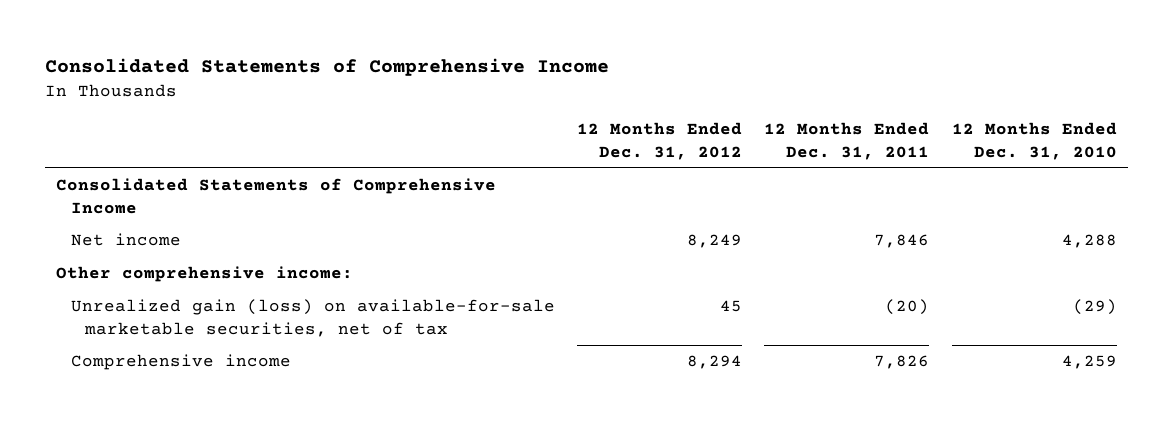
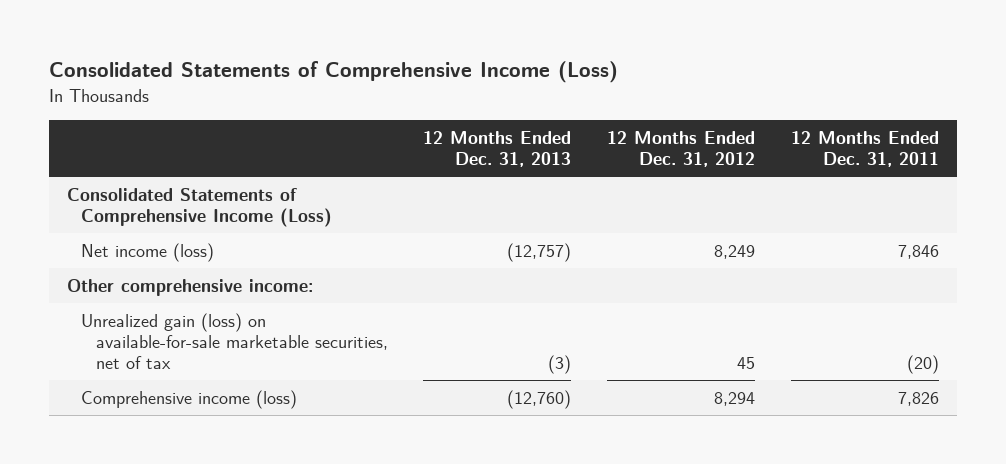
[45,58,610,77] Consolidated Statements of Comprehensive Income -> [48,61,618,84] Consolidated Statements of Comprehensive Income (Loss)
[951,122,1117,160] 12 Months Ended Dec. 31, 2010 -> none
none -> [423,131,572,168] 12 Months Ended Dec. 31, 2013
[56,178,497,214] Consolidated Statements of Comprehensive Income -> [66,188,333,228] Consolidated Statements of Comprehensive Income (Loss)
[70,233,181,247] Net income -> [81,243,215,263] Net income (loss)
[70,354,291,371] Comprehensive income -> [81,390,298,410] Comprehensive income (loss)

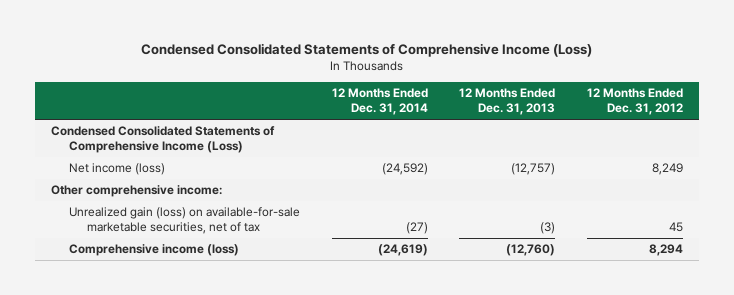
[48,61,618,84] Consolidated Statements of Comprehensive Income (Loss) -> [141,42,593,57] Condensed Consolidated Statements of Comprehensive Income (Loss)
[791,131,940,168] 12 Months Ended Dec. 31, 2011 -> none
none -> [331,88,428,116] 12 Months Ended Dec. 31, 2014
[66,188,333,228] Consolidated Statements of Comprehensive Income (Loss) -> [50,126,275,154] Condensed Consolidated Statements of Comprehensive Income (Loss)

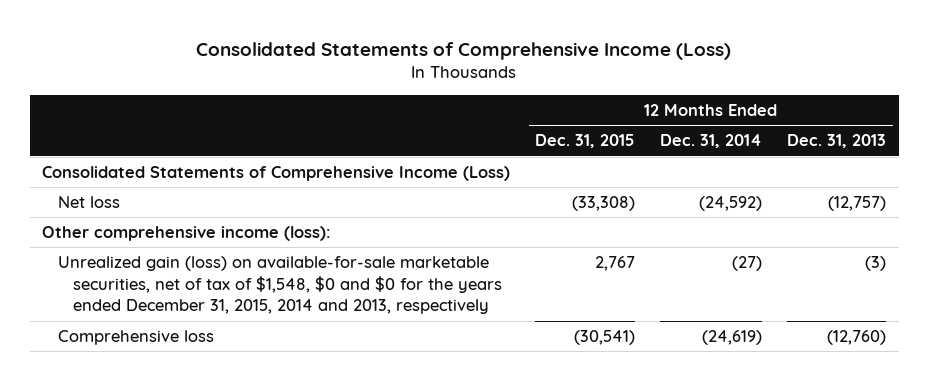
[141,42,593,57] Condensed Consolidated Statements of Comprehensive Income (Loss) -> [196,41,732,60] Consolidated Statements of Comprehensive Income (Loss)
[587,88,684,116] 12 Months Ended Dec. 31, 2012 -> none
none -> [535,134,636,149] Dec. 31, 2015
[50,126,275,154] Condensed Consolidated Statements of Comprehensive Income (Loss) -> [42,166,511,182] Consolidated Statements of Comprehensive Income (Loss)
[68,163,165,176] Net income (loss) -> [57,196,120,209] Net loss
[50,185,222,198] Other comprehensive income: -> [42,226,332,242] Other comprehensive income (loss):
[68,207,300,235] Unrealized gain (loss) on available-for-sale marketable securities, net of tax -> [57,256,503,315] Unrealized gain (loss) on available-for-sale marketable securities, net of tax of $1,548, $0 and $0 for the years ended December 31, 2015, 2014 and 2013, respectively
[68,244,239,257] Comprehensive income (loss) -> [57,330,214,346] Comprehensive loss

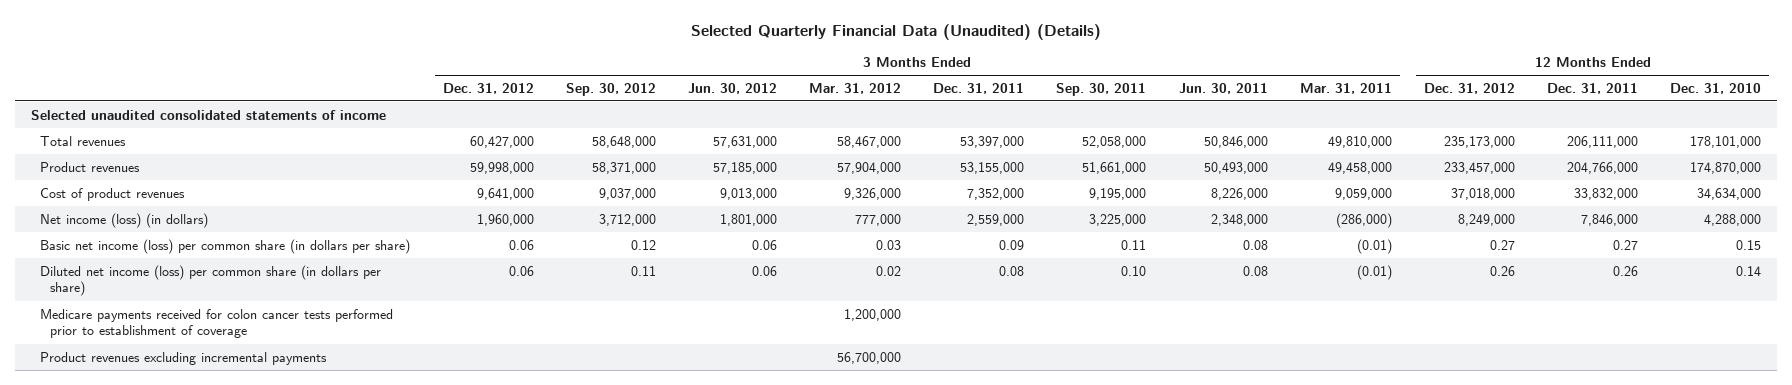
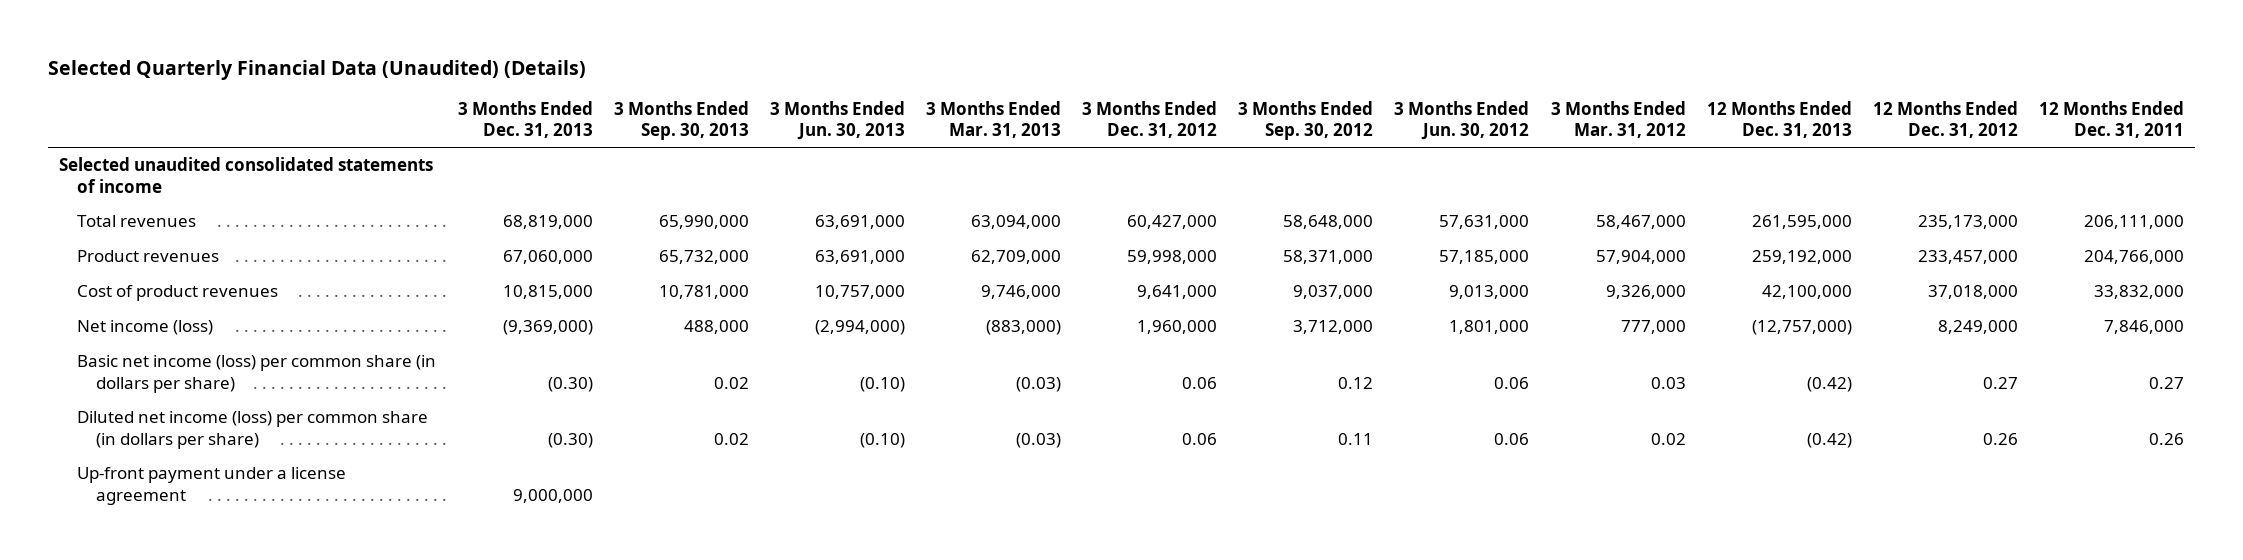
[933,82,1025,94] Dec. 31, 2011 -> none
[1056,82,1147,96] Sep. 30, 2011 -> none
[1178,82,1268,94] Jun. 30, 2011 -> none
[1299,82,1392,94] Mar. 31, 2011 -> none
[1670,82,1762,94] Dec. 31, 2010 -> none
none -> [457,100,593,139] 3 Months Ended Dec. 31, 2013
none -> [613,100,749,141] 3 Months Ended Sep. 30, 2013
none -> [769,100,905,141] 3 Months Ended Jun. 30, 2013
none -> [925,100,1061,139] 3 Months Ended Mar. 31, 2013
none -> [1706,100,1852,139] 12 Months Ended Dec. 31, 2013
[40,212,209,228] Net income (loss) (in dollars) -> [77,320,214,336] Net income (loss)
[40,308,394,339] Medicare payments received for colon cancer tests performed prior to establishment of coverage -> none
[40,351,328,365] Product revenues excluding incremental payments -> none
none -> [77,467,347,505] Up-front payment under a license agreement

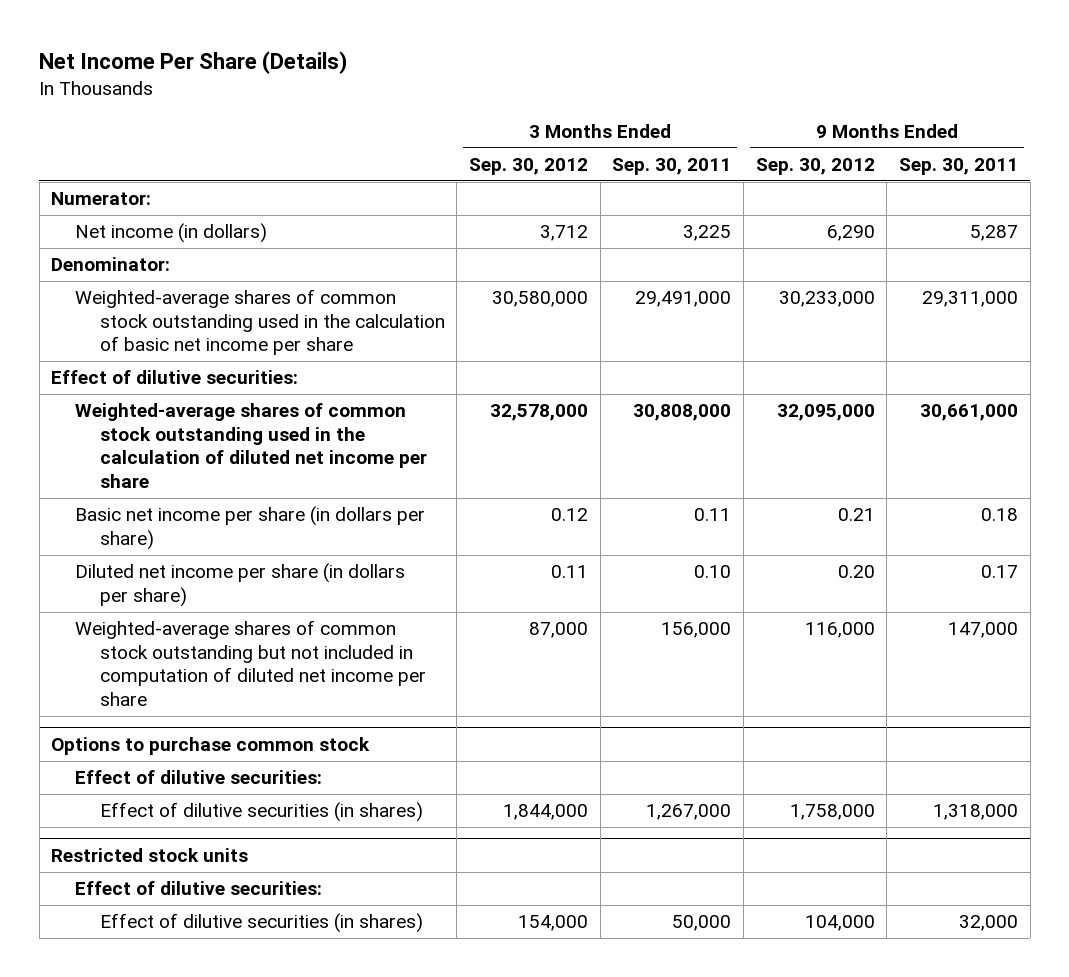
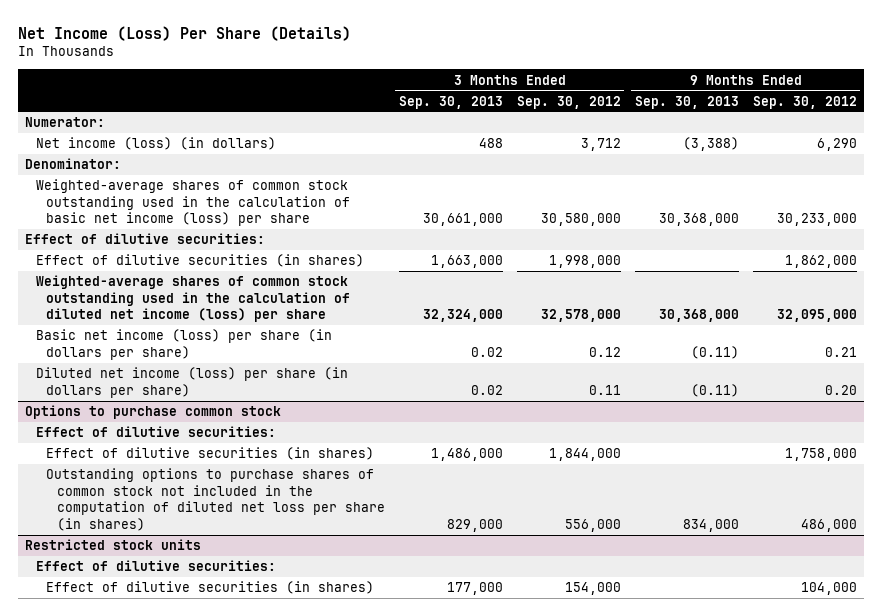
[39,50,348,74] Net Income Per Share (Details) -> [18,25,352,41] Net Income (Loss) Per Share (Details)
[612,157,732,175] Sep. 30, 2011 -> none
[898,157,1018,175] Sep. 30, 2011 -> none
none -> [398,95,503,109] Sep. 30, 2013
none -> [634,95,739,109] Sep. 30, 2013
[75,223,268,244] Net income (in dollars) -> [35,137,276,151] Net income (loss) (in dollars)
[75,289,445,356] Weighted-average shares of common stock outstanding used in the calculation of basic net income per share -> [35,179,351,227] Weighted-average shares of common stock outstanding used in the calculation of basic net income (loss) per share
[75,620,426,706] Weighted-average shares of common stock outstanding but not included in computation of diluted net income per share -> none
none -> [35,254,364,268] Effect of dilutive securities (in shares)
[75,403,427,488] Weighted-average shares of common stock outstanding used in the calculation of diluted net income per share -> [35,275,351,323] Weighted-average shares of common stock outstanding used in the calculation of diluted net income (loss) per share
[75,506,426,550] Basic net income per share (in dollars per share) -> [35,329,332,360] Basic net income (loss) per share (in dollars per share)
[75,563,406,607] Diluted net income per share (in dollars per share) -> [35,367,348,398] Diluted net income (loss) per share (in dollars per share)
none -> [46,468,385,531] Outstanding options to purchase shares of common stock not included in the computation of diluted net loss per share (in shares)

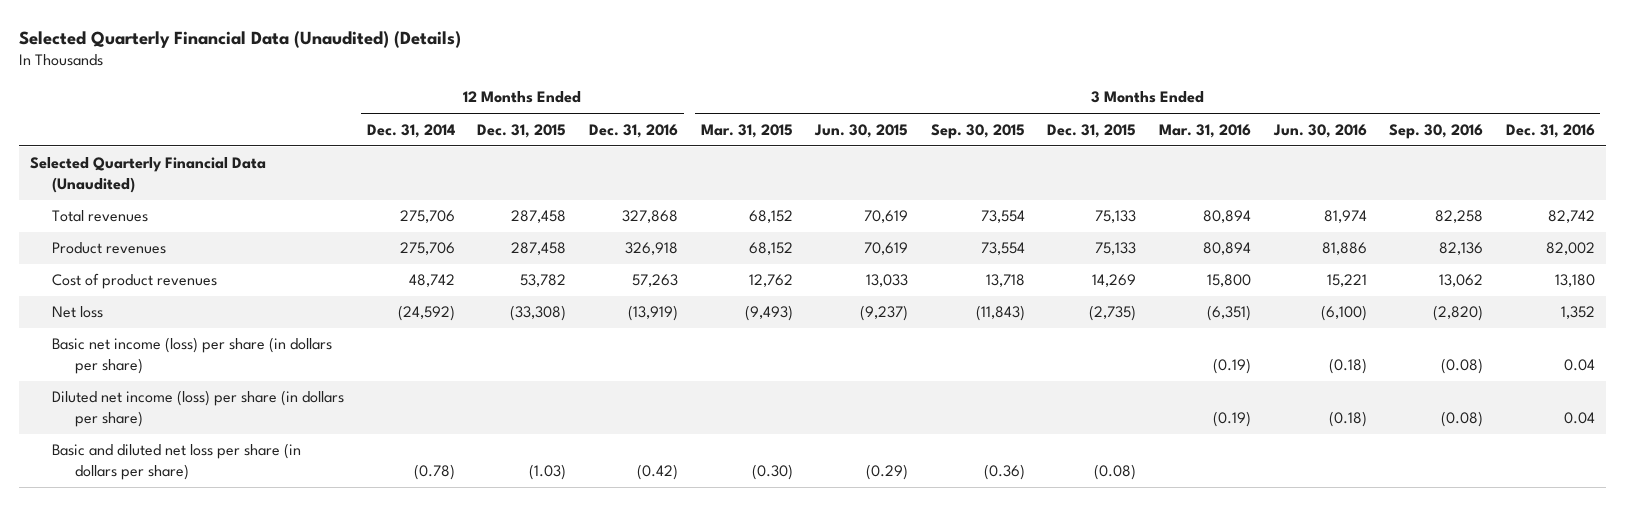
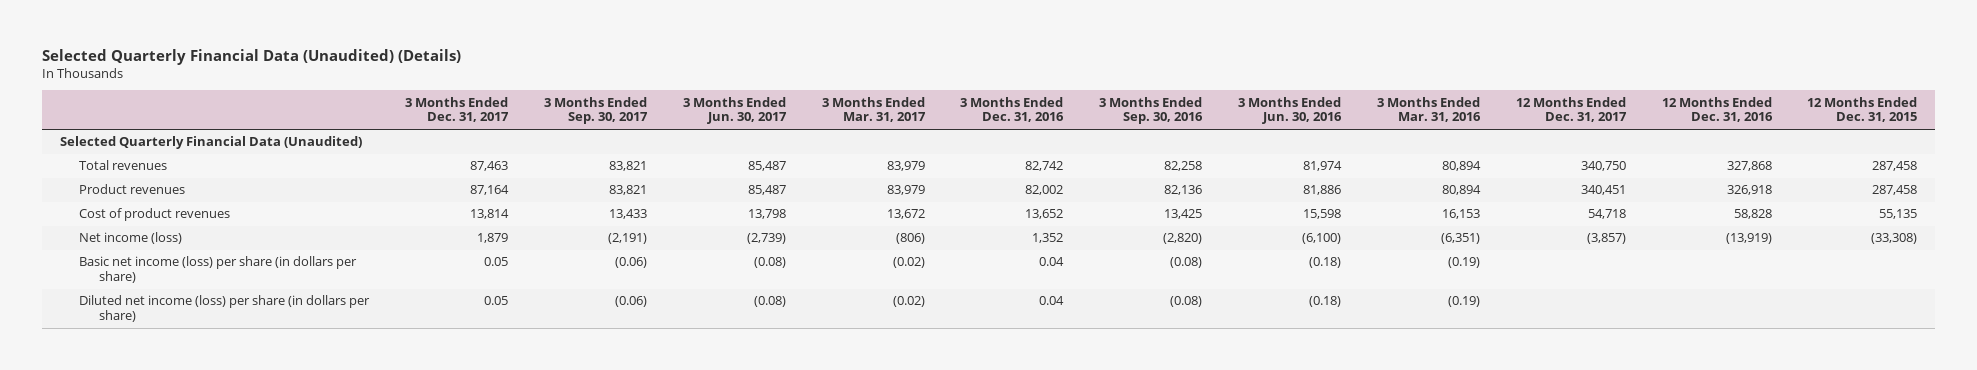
[366,123,455,138] Dec. 31, 2014 -> none
[700,123,793,138] Mar. 31, 2015 -> none
[814,123,909,138] Jun. 30, 2015 -> none
[930,123,1025,139] Sep. 30, 2015 -> none
[1047,123,1137,138] Dec. 31, 2015 -> none
none -> [404,96,509,123] 3 Months Ended Dec. 31, 2017
none -> [543,96,648,125] 3 Months Ended Sep. 30, 2017
none -> [682,96,787,125] 3 Months Ended Jun. 30, 2017
none -> [821,96,926,123] 3 Months Ended Mar. 31, 2017
none -> [1515,96,1627,123] 12 Months Ended Dec. 31, 2017
[520,274,567,288] 53,782 -> [1879,209,1918,220] 55,135
[632,274,679,288] 57,263 -> [1733,209,1772,220] 58,828
[1206,274,1251,288] 15,800 -> [1441,209,1480,220] 16,153
[1326,274,1367,288] 15,221 -> [1303,209,1342,220] 15,598
[1439,274,1484,288] 13,062 -> [1164,209,1203,220] 13,425
[1554,274,1595,288] 13,180 -> [1025,209,1064,220] 13,652
[52,306,104,319] Net loss -> [79,232,183,245] Net income (loss)
[52,443,302,480] Basic and diluted net loss per share (in dollars per share) -> none

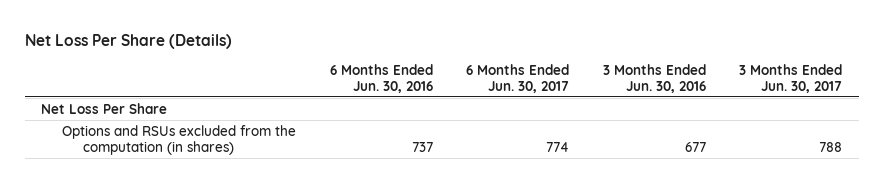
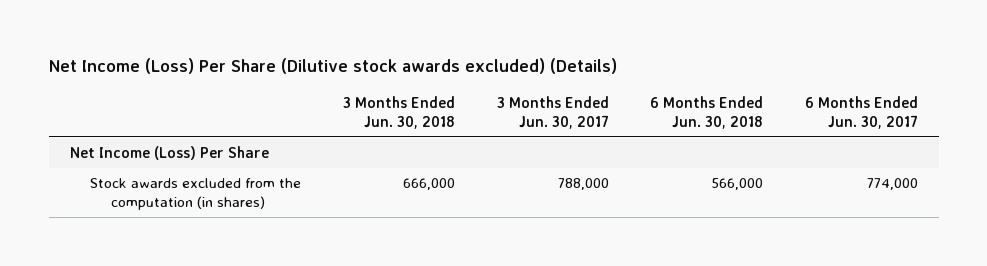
[24,33,232,49] Net Loss Per Share (Details) -> [48,58,617,75] Net Income (Loss) Per Share (Dilutive stock awards excluded) (Details)
[329,63,433,93] 6 Months Ended Jun. 30, 2016 -> none
[602,63,706,93] 3 Months Ended Jun. 30, 2016 -> none
none -> [342,95,455,129] 3 Months Ended Jun. 30, 2018
none -> [650,95,764,129] 6 Months Ended Jun. 30, 2018
[41,102,168,114] Net Loss Per Share -> [69,146,269,161] Net Income (Loss) Per Share
[62,124,297,155] Options and RSUs excluded from the computation (in shares) -> [90,178,302,211] Stock awards excluded from the computation (in shares)
[546,141,570,152] 774 -> [866,178,918,191] 774,000
[819,141,843,152] 788 -> [557,178,609,191] 788,000

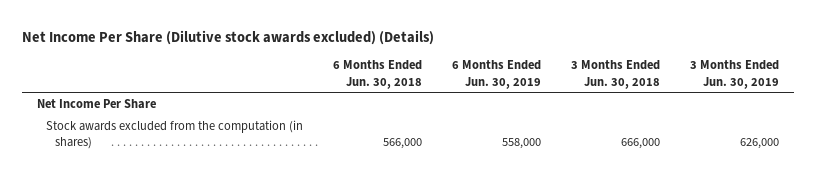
[48,58,617,75] Net Income (Loss) Per Share (Dilutive stock awards excluded) (Details) -> [21,29,434,45] Net Income Per Share (Dilutive stock awards excluded) (Details)
[496,95,609,129] 3 Months Ended Jun. 30, 2017 -> none
[804,95,918,129] 6 Months Ended Jun. 30, 2017 -> none
none -> [451,60,541,89] 6 Months Ended Jun. 30, 2019
none -> [689,60,779,89] 3 Months Ended Jun. 30, 2019
[69,146,269,161] Net Income (Loss) Per Share -> [36,99,156,110] Net Income Per Share

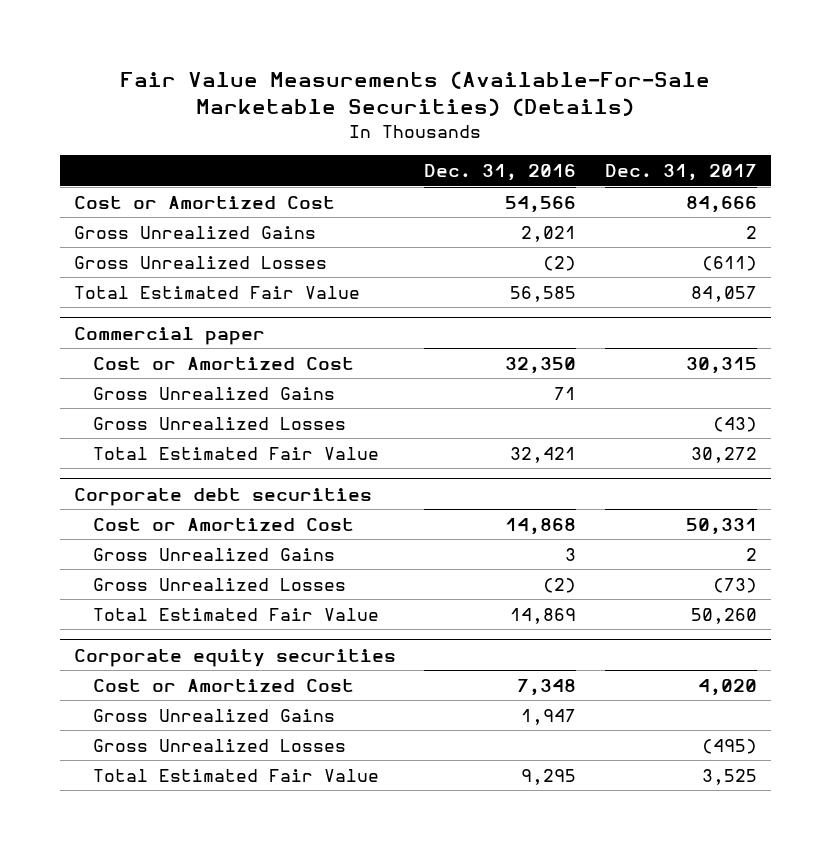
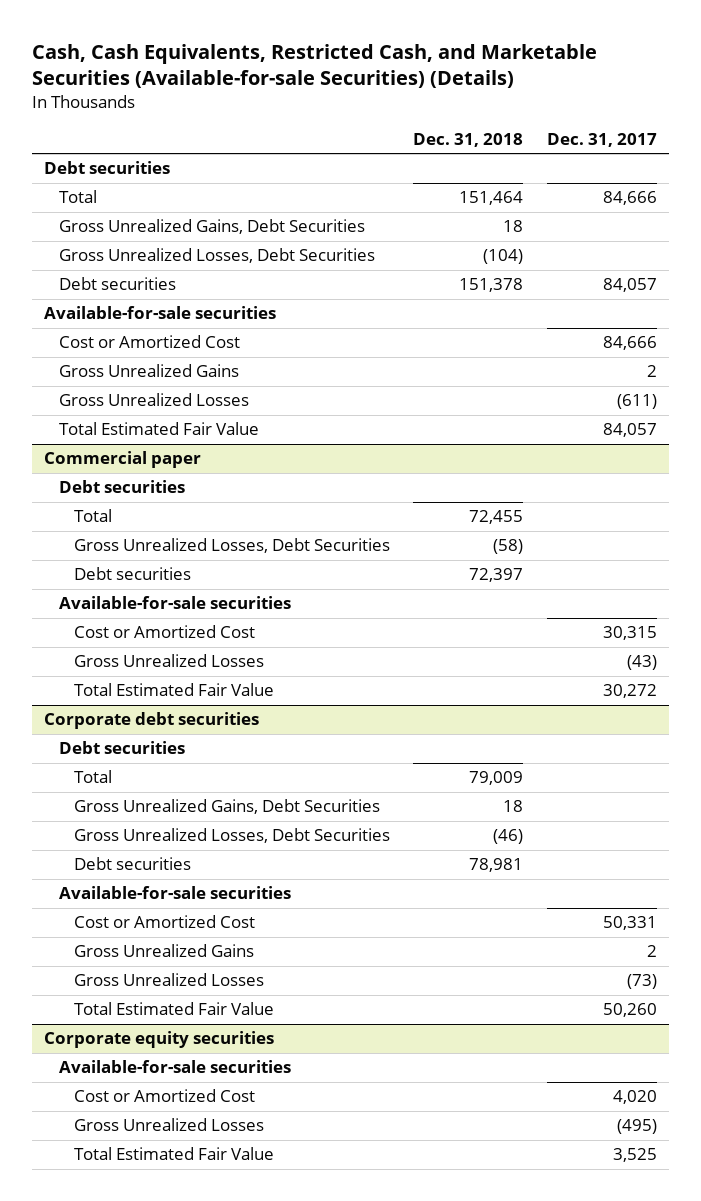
[120,70,711,117] Fair Value Measurements (Available-For-Sale Marketable Securities) (Details) -> [32,43,598,88] Cash, Cash Equivalents, Restricted Cash, and Marketable Securities (Available-for-sale Securities) (Details)
[424,164,577,182] Dec. 31, 2016 -> none
none -> [413,132,524,147] Dec. 31, 2018
none -> [44,161,171,175] Debt securities
none -> [58,190,97,204] Total
none -> [58,219,365,235] Gross Unrealized Gains, Debt Securities
none -> [58,248,375,264] Gross Unrealized Losses, Debt Securities
none -> [58,277,176,291] Debt securities
none -> [44,306,277,320] Available-for-sale securities
none -> [58,480,185,494] Debt securities
none -> [73,509,112,523] Total
none -> [73,538,390,554] Gross Unrealized Losses, Debt Securities
none -> [73,567,191,581] Debt securities
none -> [58,596,291,610] Available-for-sale securities
[93,386,336,400] Gross Unrealized Gains -> none
none -> [58,741,185,755] Debt securities
none -> [73,770,112,784] Total
none -> [73,799,380,815] Gross Unrealized Gains, Debt Securities
none -> [73,828,390,844] Gross Unrealized Losses, Debt Securities
none -> [73,857,191,871] Debt securities
none -> [58,886,291,900] Available-for-sale securities
none -> [58,1060,291,1074] Available-for-sale securities
[93,708,336,722] Gross Unrealized Gains -> none

